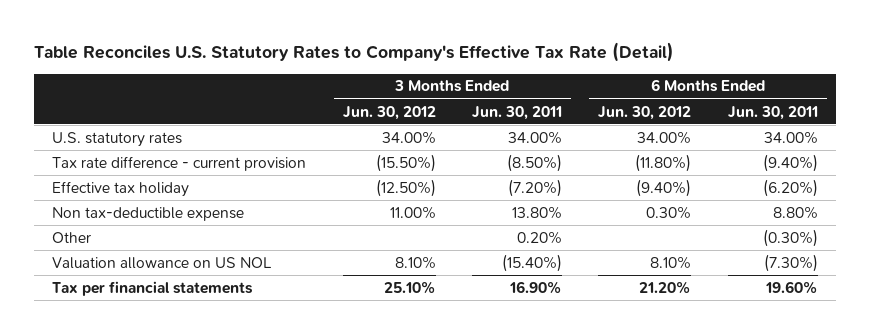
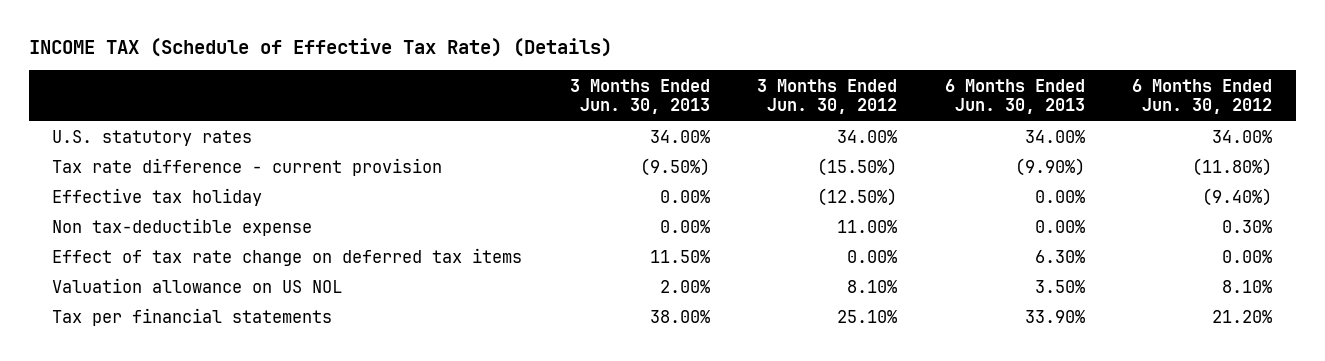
[34,42,675,63] Table Reconciles U.S. Statutory Rates to Company's Effective Tax Rate (Detail) -> [28,38,612,58] INCOME TAX (Schedule of Effective Tax Rate) (Details)
[472,105,563,120] Jun. 30, 2011 -> none
[727,105,818,120] Jun. 30, 2011 -> none
none -> [569,78,710,115] 3 Months Ended Jun. 30, 2013
none -> [944,78,1085,115] 6 Months Ended Jun. 30, 2013
[52,231,92,243] Other -> none
none -> [52,248,523,267] Effect of tax rate change on deferred tax items

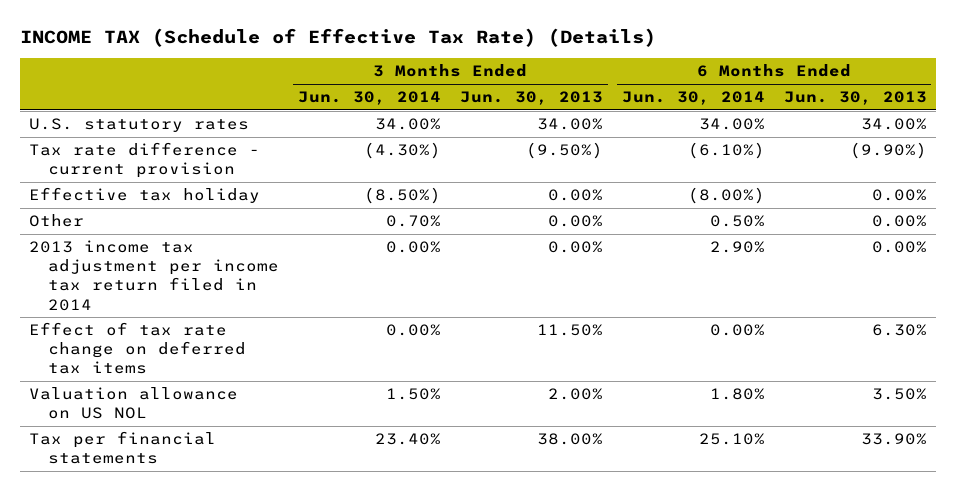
[757,78,898,115] 3 Months Ended Jun. 30, 2012 -> none
[1132,78,1273,115] 6 Months Ended Jun. 30, 2012 -> none
none -> [298,91,442,106] Jun. 30, 2014
none -> [621,91,765,106] Jun. 30, 2014
none -> [29,214,85,228] Other
[52,218,313,237] Non tax-deductible expense -> [29,240,280,311] 2013 income tax adjustment per income tax return filed in 2014

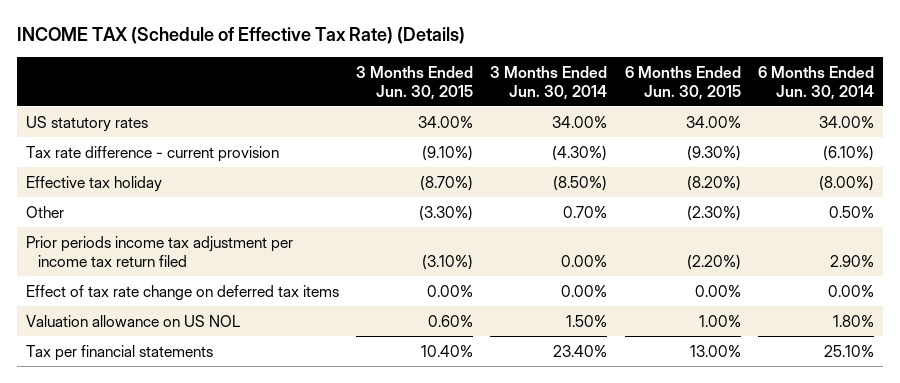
[459,91,603,106] Jun. 30, 2013 -> none
[783,91,927,106] Jun. 30, 2013 -> none
none -> [356,65,474,100] 3 Months Ended Jun. 30, 2015
none -> [624,65,741,100] 6 Months Ended Jun. 30, 2015
[29,118,250,133] U.S. statutory rates -> [25,115,148,132] US statutory rates
[29,240,280,311] 2013 income tax adjustment per income tax return filed in 2014 -> [25,235,293,267] Prior periods income tax adjustment per income tax return filed

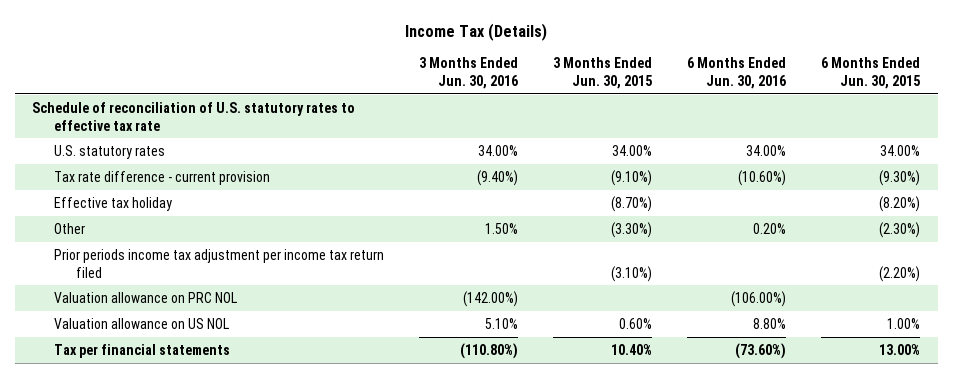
[17,27,466,45] INCOME TAX (Schedule of Effective Tax Rate) (Details) -> [405,22,548,41] Income Tax (Details)
[490,65,608,100] 3 Months Ended Jun. 30, 2014 -> none
[758,65,875,100] 6 Months Ended Jun. 30, 2014 -> none
none -> [419,57,519,90] 3 Months Ended Jun. 30, 2016
none -> [687,57,787,90] 6 Months Ended Jun. 30, 2016
none -> [32,101,356,131] Schedule of reconciliation of U.S. statutory rates to effective tax rate
[25,115,148,132] US statutory rates -> [53,144,165,159] U.S. statutory rates
[25,284,339,301] Effect of tax rate change on deferred tax items -> none
none -> [53,291,237,303] Valuation allowance on PRC NOL

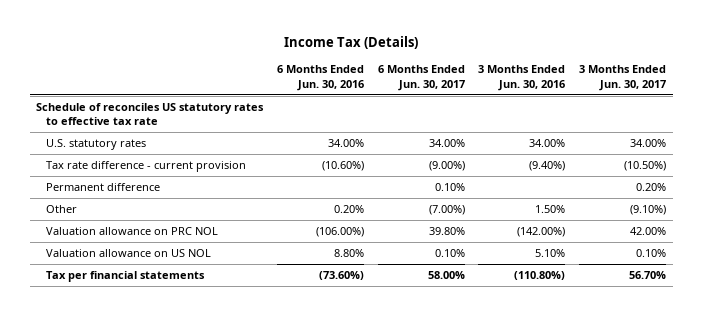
[553,57,653,90] 3 Months Ended Jun. 30, 2015 -> none
[821,57,921,90] 6 Months Ended Jun. 30, 2015 -> none
none -> [377,65,465,91] 6 Months Ended Jun. 30, 2017
none -> [578,65,666,91] 3 Months Ended Jun. 30, 2017
[32,101,356,131] Schedule of reconciliation of U.S. statutory rates to effective tax rate -> [36,102,265,126] Schedule of reconciles US statutory rates to effective tax rate
[53,196,172,211] Effective tax holiday -> none
none -> [46,182,161,191] Permanent difference
[53,248,384,278] Prior periods income tax adjustment per income tax return filed -> none

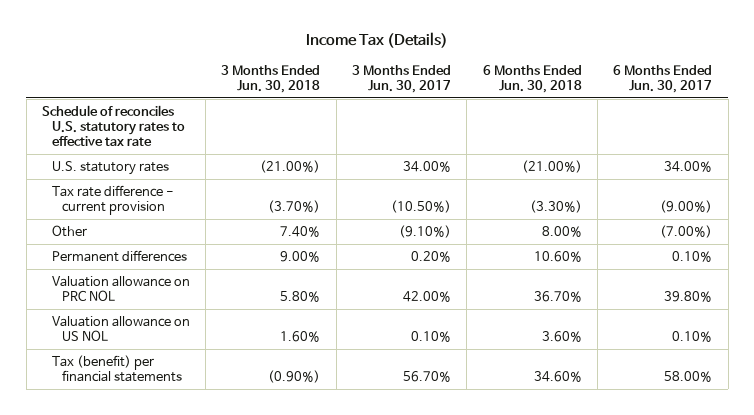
[277,65,365,91] 6 Months Ended Jun. 30, 2016 -> none
[478,65,566,91] 3 Months Ended Jun. 30, 2016 -> none
none -> [221,64,321,94] 3 Months Ended Jun. 30, 2018
none -> [482,64,582,94] 6 Months Ended Jun. 30, 2018
[36,102,265,126] Schedule of reconciles US statutory rates to effective tax rate -> [41,104,185,147] Schedule of reconciles U.S. statutory rates to effective tax rate
[46,182,161,191] Permanent difference -> none
none -> [51,249,187,262] Permanent differences
[46,270,206,282] Tax per financial statements -> [51,354,182,383] Tax (benefit) per financial statements

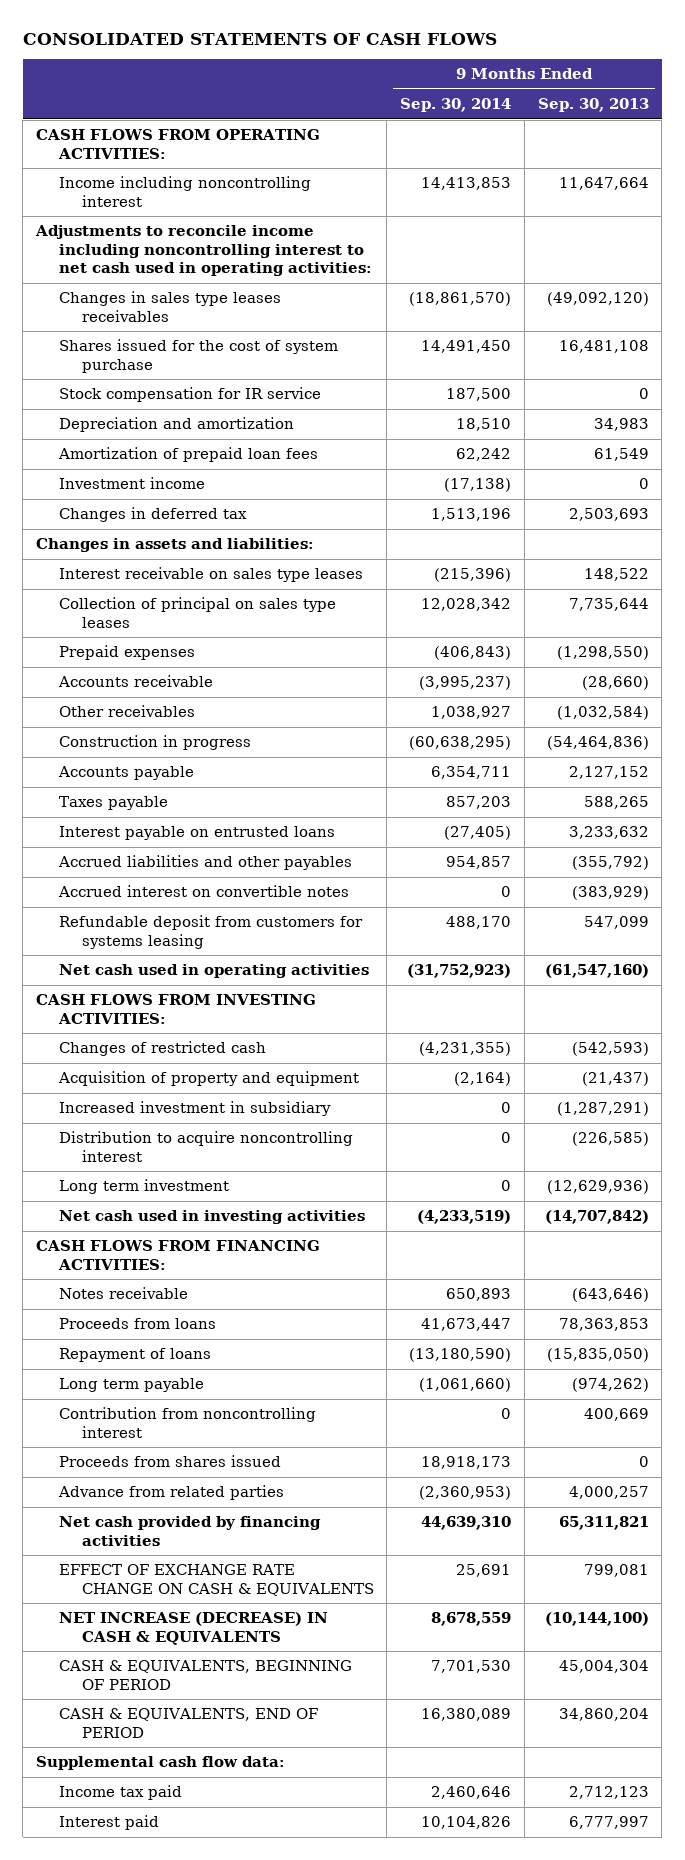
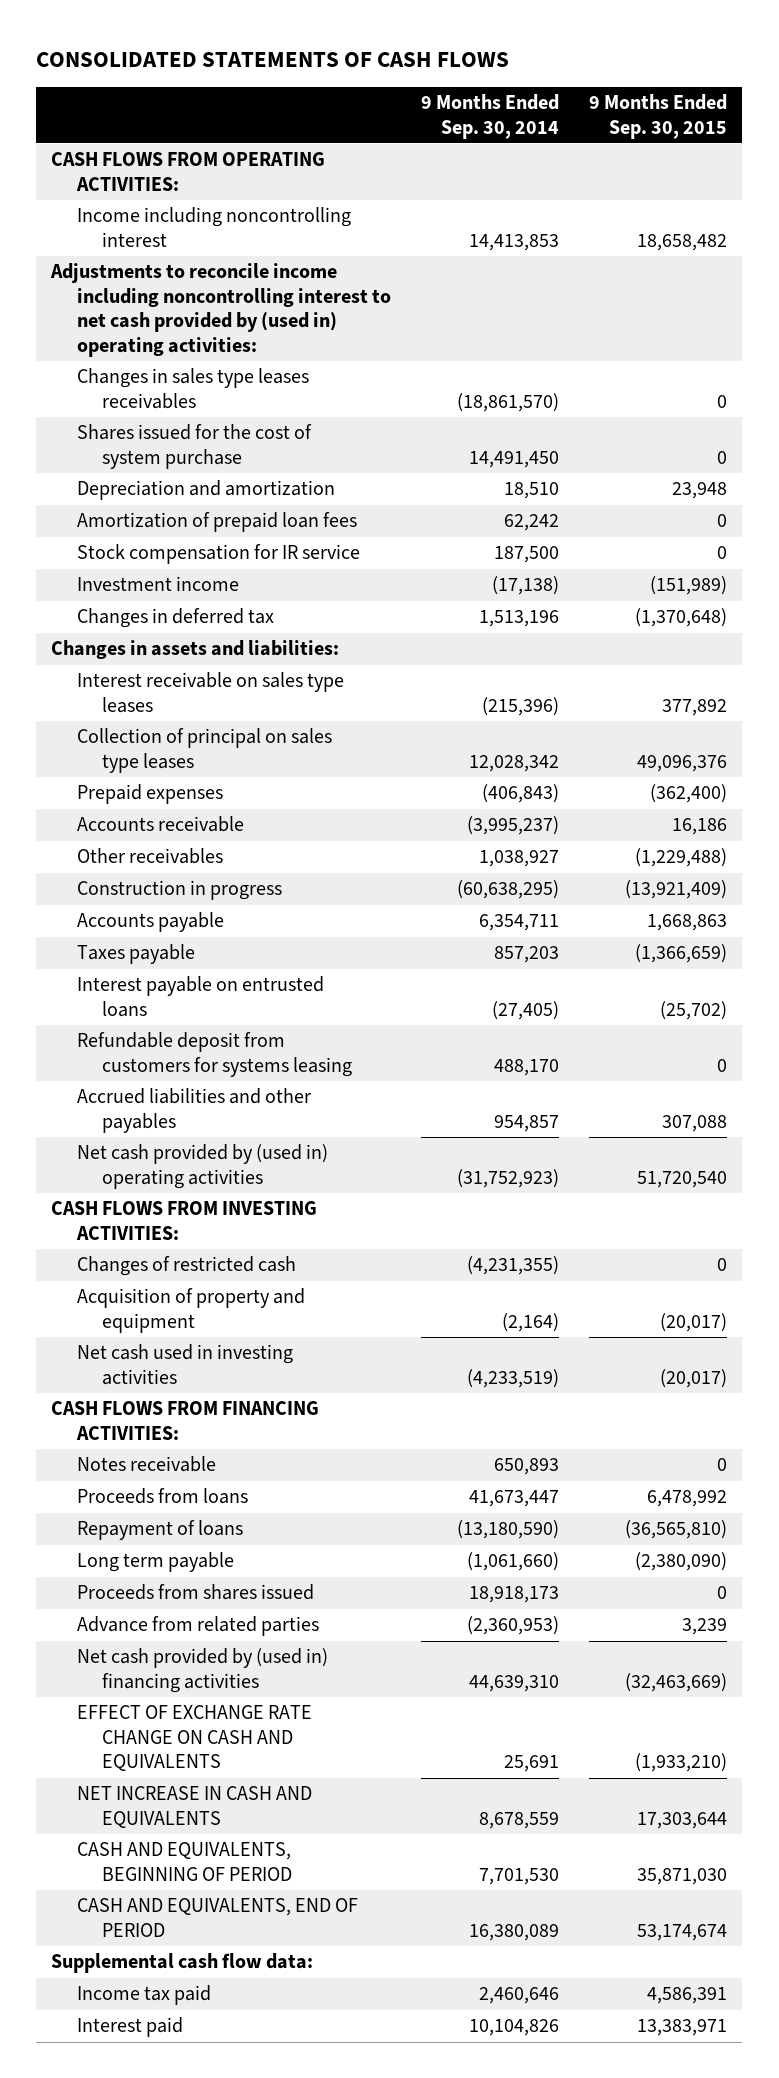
[537,97,649,112] Sep. 30, 2013 -> none
none -> [589,94,728,139] 9 Months Ended Sep. 30, 2015
[34,225,372,277] Adjustments to reconcile income including noncontrolling interest to net cash used in operating activities: -> [50,263,391,357] Adjustments to reconcile income including noncontrolling interest to net cash provided by (used in) operating activities:
[58,387,321,403] Stock compensation for IR service -> [76,544,360,565] Stock compensation for IR service
[57,885,349,898] Accrued interest on convertible notes -> none
[57,855,352,871] Accrued liabilities and other payables -> [76,1088,311,1133] Accrued liabilities and other payables
[58,964,369,979] Net cash used in operating activities -> [76,1144,328,1189] Net cash provided by (used in) operating activities
[58,1101,331,1117] Increased investment in subsidiary -> none
[58,1131,353,1162] Distribution to acquire noncontrolling interest -> none
[58,1179,229,1195] Long term investment -> none
[58,1407,316,1438] Contribution from noncontrolling interest -> none
[58,1516,321,1546] Net cash provided by financing activities -> [76,1648,328,1693] Net cash provided by (used in) financing activities
[58,1564,374,1596] EFFECT OF EXCHANGE RATE CHANGE ON CASH & EQUIVALENTS -> [76,1705,312,1772] EFFECT OF EXCHANGE RATE CHANGE ON CASH AND EQUIVALENTS
[58,1612,328,1645] NET INCREASE (DECREASE) IN CASH & EQUIVALENTS -> [76,1786,312,1828] NET INCREASE IN CASH AND EQUIVALENTS
[58,1660,352,1690] CASH & EQUIVALENTS, BEGINNING OF PERIOD -> [76,1842,293,1881] CASH AND EQUIVALENTS, BEGINNING OF PERIOD
[58,1708,318,1738] CASH & EQUIVALENTS, END OF PERIOD -> [76,1898,358,1937] CASH AND EQUIVALENTS, END OF PERIOD

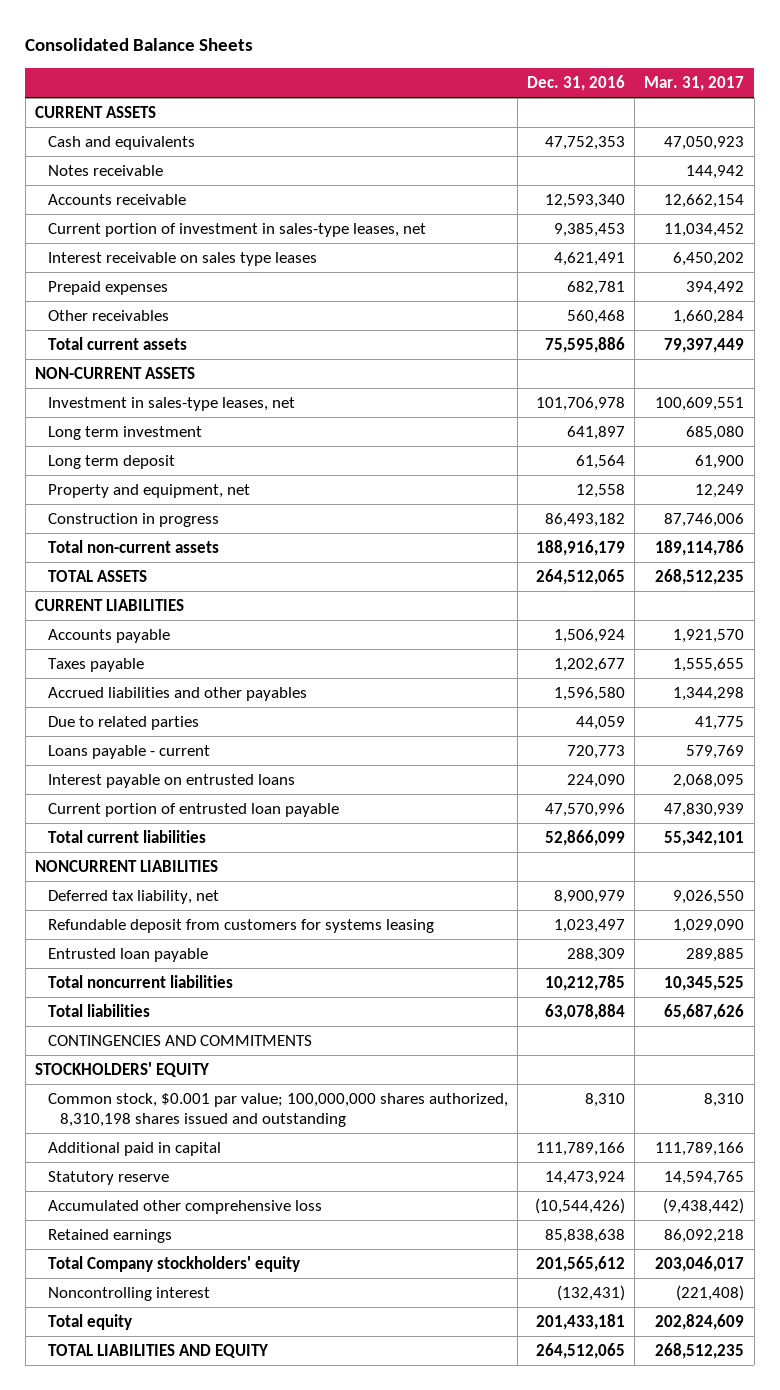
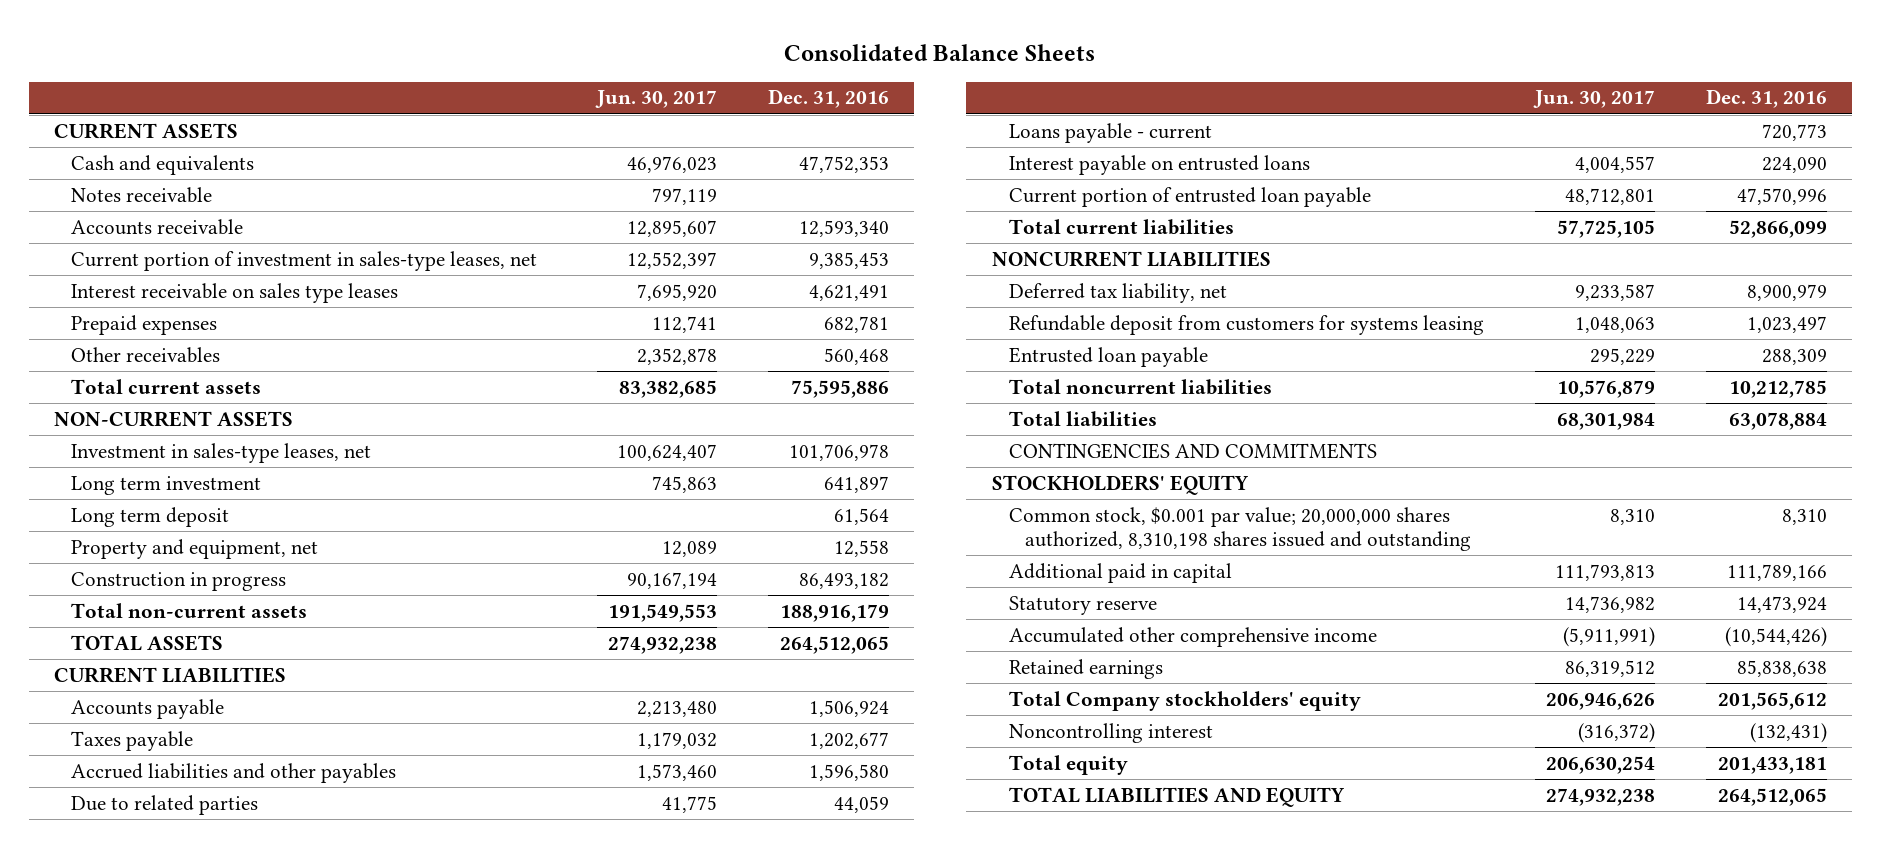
[644,75,745,91] Mar. 31, 2017 -> none
none -> [594,90,717,109] Jun. 30, 2017
[47,1093,508,1128] Common stock, $0.001 par value; 100,000,000 shares authorized, 8,310,198 shares issued and outstanding -> [1008,506,1472,552] Common stock, $0.001 par value; 20,000,000 shares authorized, 8,310,198 shares issued and outstanding
[47,1200,322,1215] Accumulated other comprehensive loss -> [1008,626,1377,647] Accumulated other comprehensive income

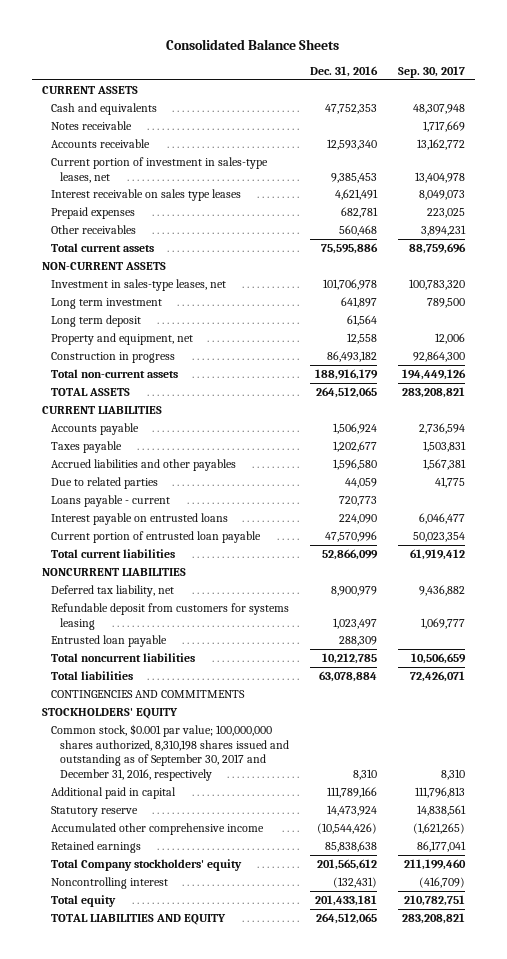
[594,90,717,109] Jun. 30, 2017 -> none
none -> [397,66,465,79] Sep. 30, 2017
[1008,506,1472,552] Common stock, $0.001 par value; 20,000,000 shares authorized, 8,310,198 shares issued and outstanding -> [50,723,289,781] Common stock, $0.001 par value; 100,000,000 shares authorized, 8,310,198 shares issued and outstanding as of September 30, 2017 and December 31, 2016, respectively

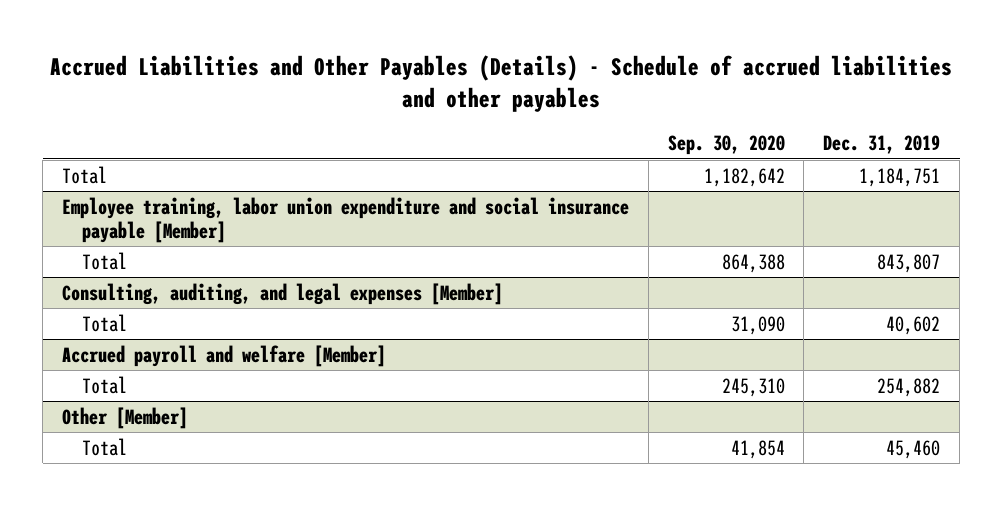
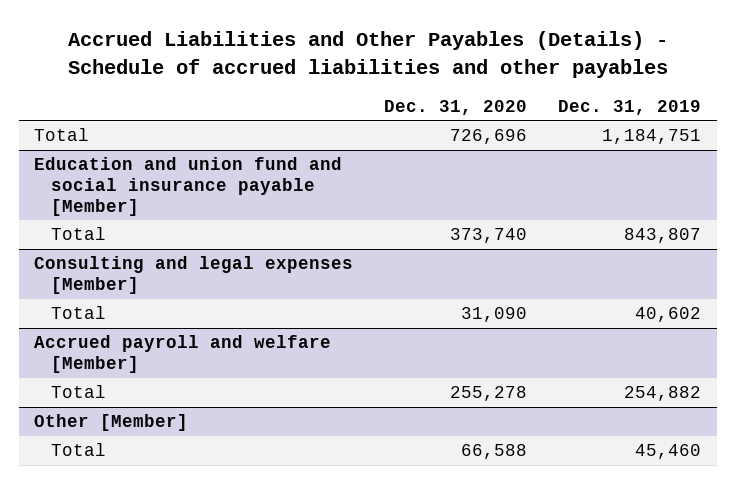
[667,135,785,156] Sep. 30, 2020 -> none
none -> [384,99,528,115] Dec. 31, 2020
[61,196,629,243] Employee training, labor union expenditure and social insurance payable [Member] -> [34,157,343,216] Education and union fund and social insurance payable [Member]
[61,282,503,305] Consulting, auditing, and legal expenses [Member] -> [34,256,354,295] Consulting and legal expenses [Member]

